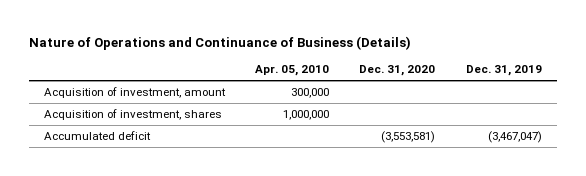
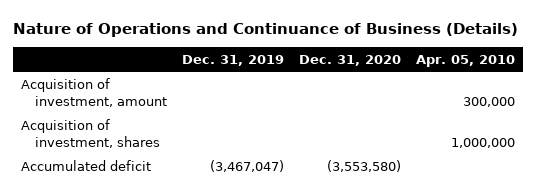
[381,131,436,144] (3,553,581) -> [326,160,401,173] (3,553,580)

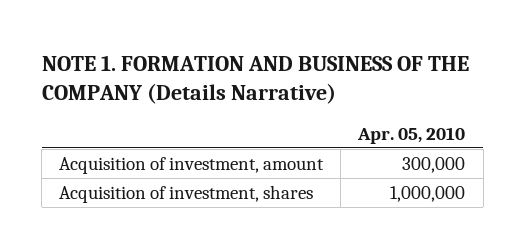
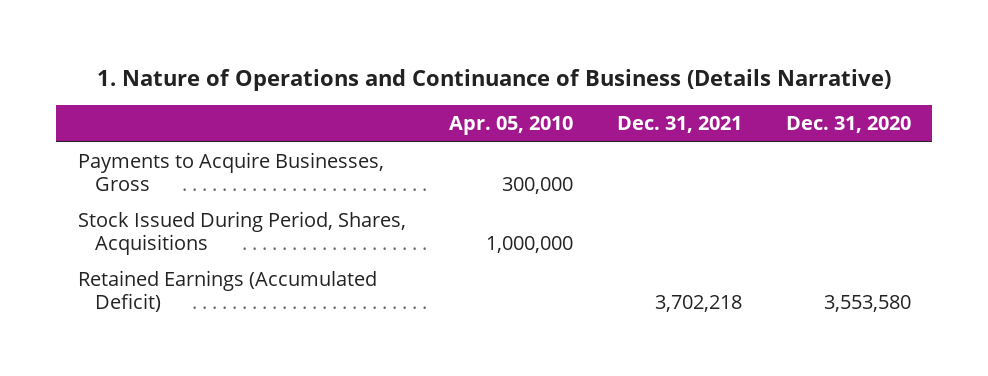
[41,54,469,105] NOTE 1. FORMATION AND BUSINESS OF THE COMPANY (Details Narrative) -> [97,68,892,91] 1. Nature of Operations and Continuance of Business (Details Narrative)
none -> [616,116,742,134] Dec. 31, 2021
none -> [785,116,911,134] Dec. 31, 2020
[59,156,325,174] Acquisition of investment, amount -> [77,152,384,191] Payments to Acquire Businesses, Gross
[59,184,314,203] Acquisition of investment, shares -> [77,211,406,255] Stock Issued During Period, Shares, Acquisitions
none -> [77,270,377,312] Retained Earnings (Accumulated Deficit)

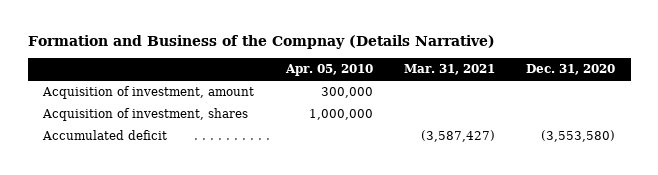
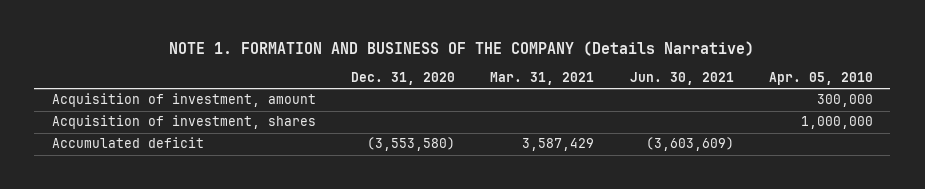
[27,35,495,50] Formation and Business of the Compnay (Details Narrative) -> [169,41,755,57] NOTE 1. FORMATION AND BUSINESS OF THE COMPANY (Details Narrative)
none -> [629,72,734,86] Jun. 30, 2021
[420,130,495,143] (3,587,427) -> [522,138,595,152] 3,587,429

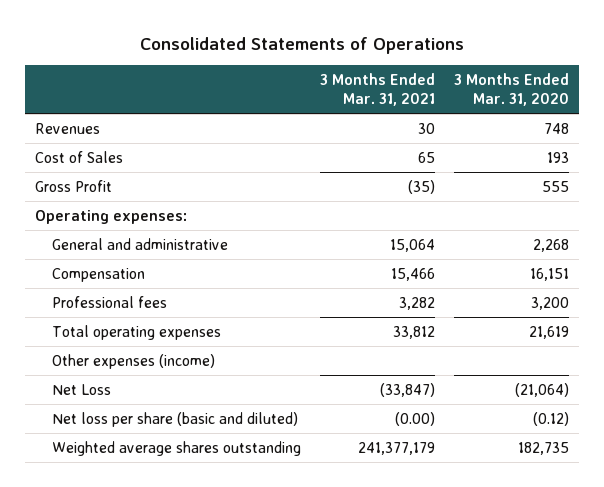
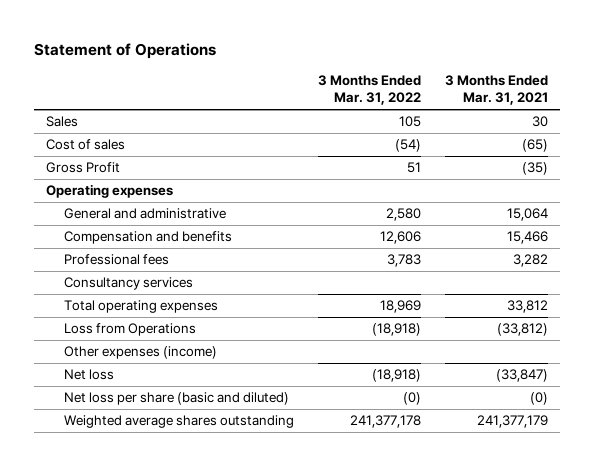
[140,36,465,54] Consolidated Statements of Operations -> [33,43,216,60] Statement of Operations
[454,72,570,107] 3 Months Ended Mar. 31, 2020 -> none
none -> [318,75,422,106] 3 Months Ended Mar. 31, 2022
[34,122,100,134] Revenues -> [45,116,78,128] Sales
[34,150,123,163] Cost of Sales -> [45,139,125,151] Cost of sales
[418,151,436,163] 65 -> [521,139,548,153] (65)
[34,209,187,224] Operating expenses: -> [45,184,173,199] Operating expenses
[52,267,146,282] Compensation -> [64,231,233,245] Compensation and benefits
none -> [64,277,194,291] Consultancy services
none -> [64,323,197,337] Loss from Operations
[52,383,112,395] Net Loss -> [64,369,115,381] Net loss
[395,411,436,426] (0.00) -> [529,392,548,406] (0)

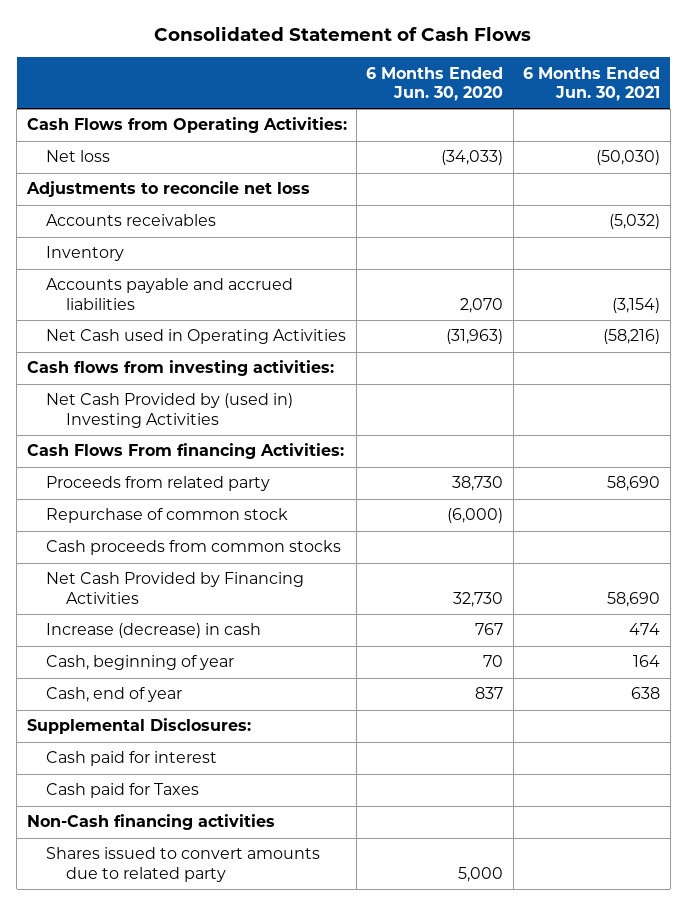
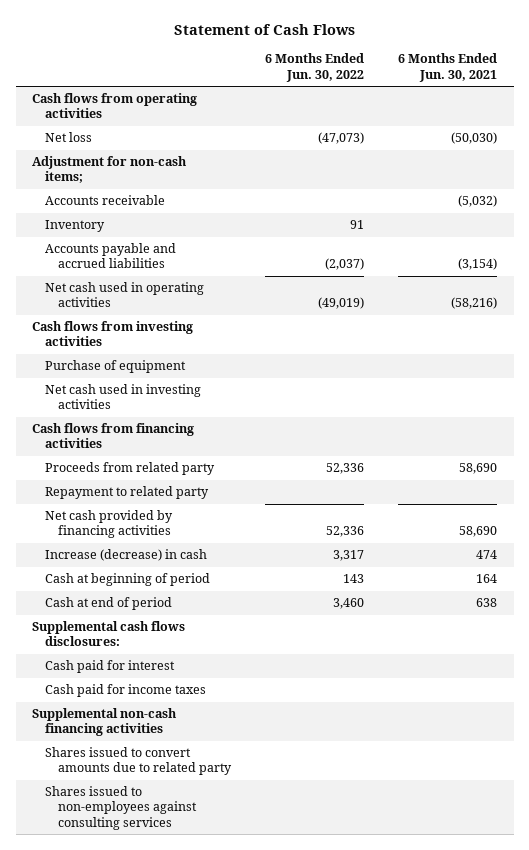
[154,26,532,42] Consolidated Statement of Cash Flows -> [173,23,355,35] Statement of Cash Flows
[366,66,504,101] 6 Months Ended Jun. 30, 2020 -> none
none -> [265,53,365,82] 6 Months Ended Jun. 30, 2022
[26,117,347,134] Cash Flows from Operating Activities: -> [32,93,198,119] Cash flows from operating activities
[25,181,310,198] Adjustments to reconcile net loss -> [32,156,188,184] Adjustment for non-cash items;
[46,214,217,227] Accounts receivables -> [45,195,166,206] Accounts receivable
[46,329,347,345] Net Cash used in Operating Activities -> [45,282,205,308] Net cash used in operating activities
[26,360,334,377] Cash flows from investing activities: -> [32,321,194,347] Cash flows from investing activities
none -> [45,360,187,374] Purchase of equipment
[46,393,294,428] Net Cash Provided by (used in) Investing Activities -> [45,384,202,410] Net cash used in investing activities
[26,443,344,460] Cash Flows From financing Activities: -> [32,423,195,449] Cash flows from financing activities
[46,508,289,524] Repurchase of common stock -> none
[46,540,342,556] Cash proceeds from common stocks -> none
none -> [45,486,210,500] Repayment to related party
[46,572,305,604] Net Cash Provided by Financing Activities -> [45,510,174,539] Net cash provided by financing activities
[46,655,235,671] Cash, beginning of year -> [45,573,211,587] Cash at beginning of period
[46,687,183,703] Cash, end of year -> [45,597,173,611] Cash at end of period
[26,718,251,735] Supplemental Disclosures: -> [32,621,186,647] Supplemental cash flows disclosures:
[46,783,200,799] Cash paid for Taxes -> [45,684,207,698] Cash paid for income taxes
[26,814,275,831] Non-Cash financing activities -> [32,708,178,737] Supplemental non-cash financing activities
none -> [45,786,198,830] Shares issued to non-employees against consulting services

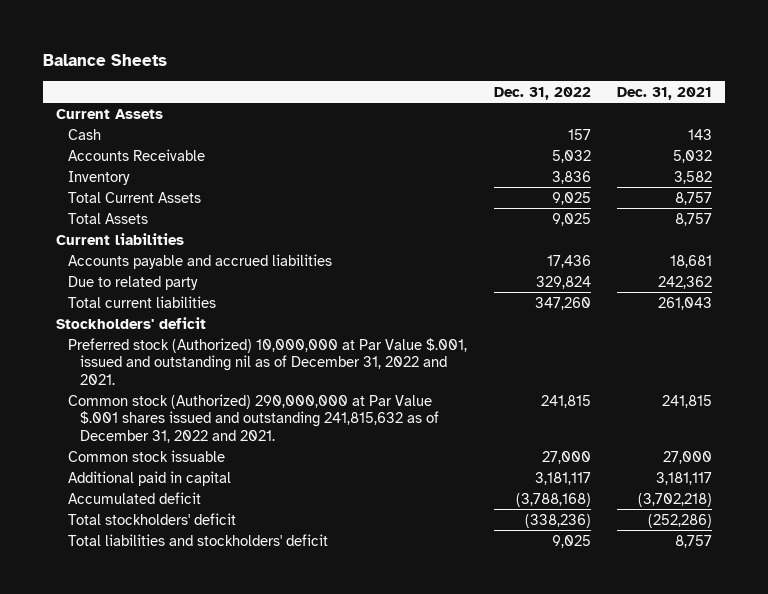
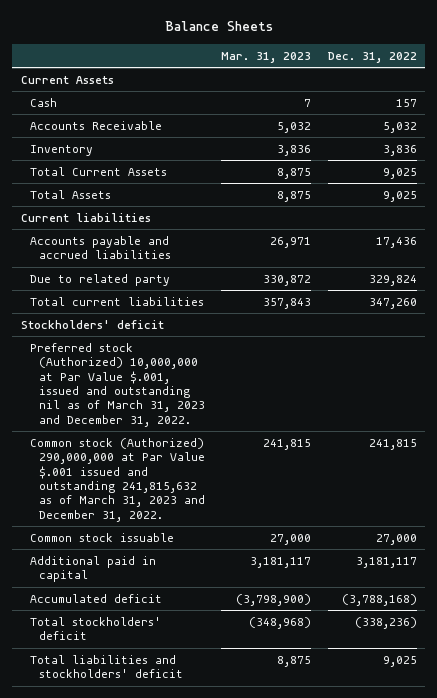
[617,86,713,100] Dec. 31, 2021 -> none
none -> [221,51,312,63] Mar. 31, 2023
[67,337,467,385] Preferred stock (Authorized) 10,000,000 at Par Value $.001, issued and outstanding nil as of December 31, 2022 and 2021. -> [29,342,205,427] Preferred stock (Authorized) 10,000,000 at Par Value $.001, issued and outstanding nil as of March 31, 2023 and December 31, 2022.
[67,393,439,443] Common stock (Authorized) 290,000,000 at Par Value $.001 shares issued and outstanding 241,815,632 as of December 31, 2022 and 2021. -> [29,437,205,522] Common stock (Authorized) 290,000,000 at Par Value $.001 issued and outstanding 241,815,632 as of March 31, 2023 and December 31, 2022.

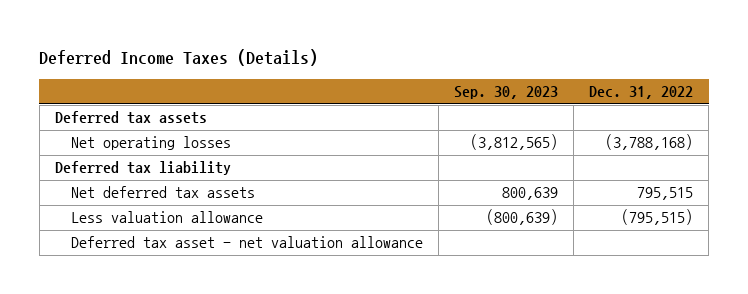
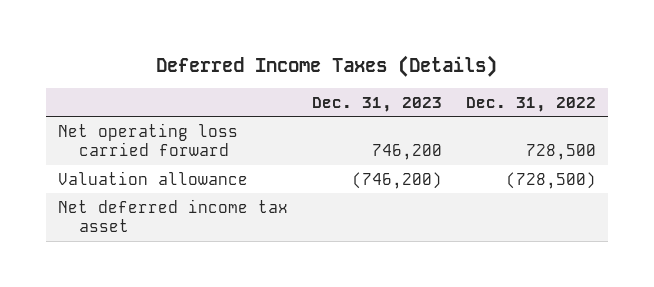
[454,86,559,100] Sep. 30, 2023 -> none
none -> [312,96,443,112] Dec. 31, 2023
[55,111,208,125] Deferred tax assets -> none
[55,161,232,176] Deferred tax liability -> none
[70,186,255,199] Net deferred tax assets -> none
[70,136,231,151] Net operating losses -> [58,122,239,157] Net operating loss carried forward
[605,134,694,151] (3,788,168) -> [525,144,596,161] 728,500
[70,211,263,224] Less valuation allowance -> [58,170,249,185] Valuation allowance
[621,209,694,226] (795,515) -> [505,171,596,189] (728,500)
[70,236,423,249] Deferred tax asset - net valuation allowance -> [58,198,289,233] Net deferred income tax asset

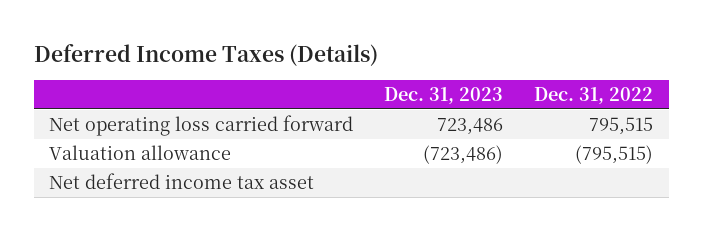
[372,144,443,161] 746,200 -> [437,118,504,136] 723,486
[525,144,596,161] 728,500 -> [589,117,654,136] 795,515
[352,171,443,189] (746,200) -> [423,145,504,165] (723,486)
[505,171,596,189] (728,500) -> [575,145,654,165] (795,515)

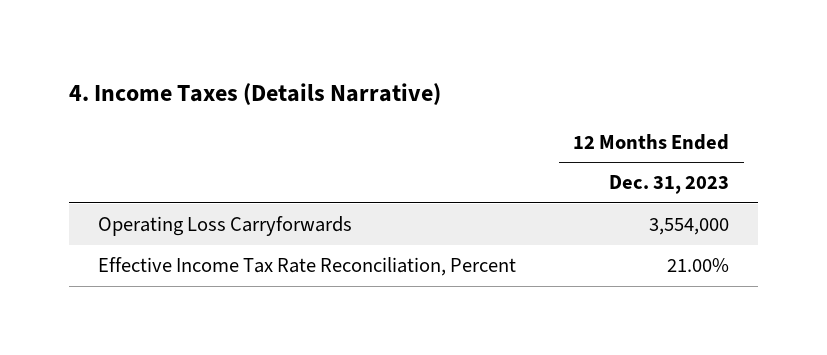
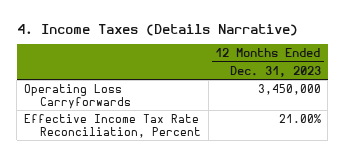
[649,218,730,236] 3,554,000 -> [257,83,321,95] 3,450,000

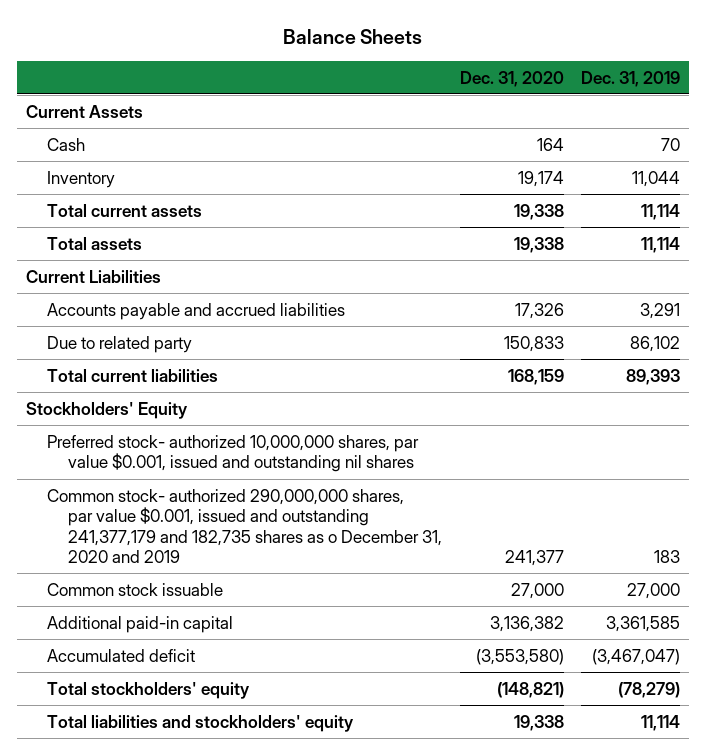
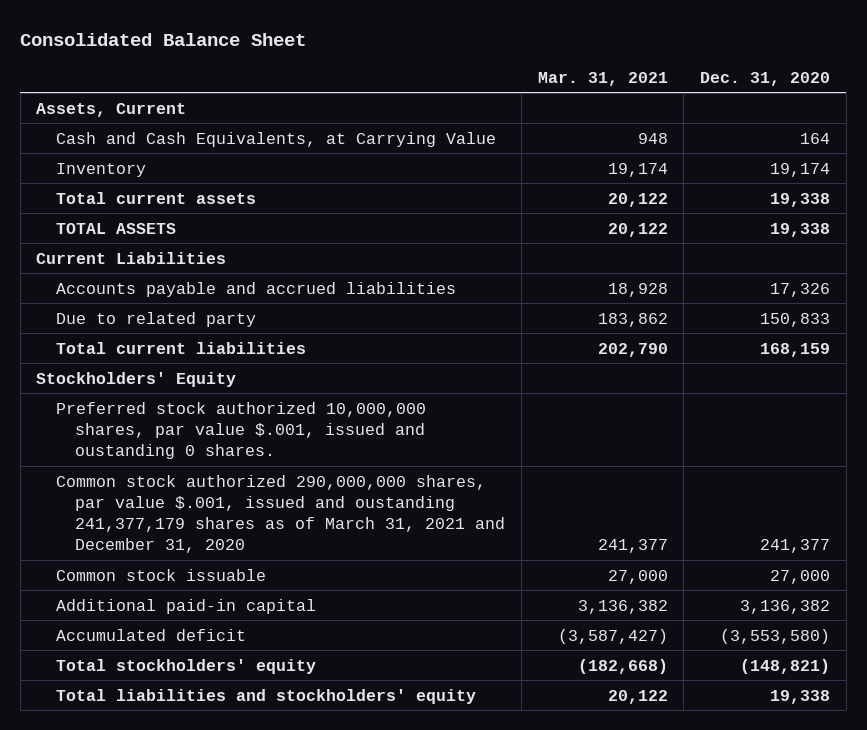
[283,28,423,44] Balance Sheets -> [20,32,307,46] Consolidated Balance Sheet
[581,70,681,87] Dec. 31, 2019 -> none
none -> [537,71,668,86] Mar. 31, 2021
[26,104,144,118] Current Assets -> [36,102,187,117] Assets, Current
[47,137,86,151] Cash -> [55,131,496,147] Cash and Cash Equivalents, at Carrying Value
[47,236,143,250] Total assets -> [55,222,176,234] TOTAL ASSETS
[47,434,420,473] Preferred stock- authorized 10,000,000 shares, par value $0.001, issued and outstanding nil shares -> [55,401,426,460] Preferred stock authorized 10,000,000 shares, par value $.001, issued and oustanding 0 shares.
[47,488,443,564] Common stock- authorized 290,000,000 shares, par value $0.001, issued and outstanding 241,377,179 and 182,735 shares as o December 31, 2020 and 2019 -> [55,474,506,554] Common stock authorized 290,000,000 shares, par value $.001, issued and oustanding 241,377,179 shares as of March 31, 2021 and December 31, 2020

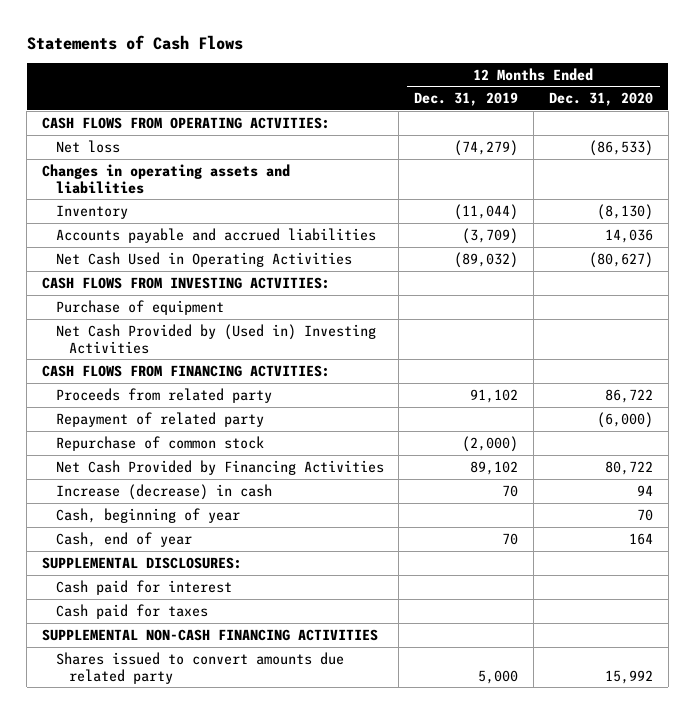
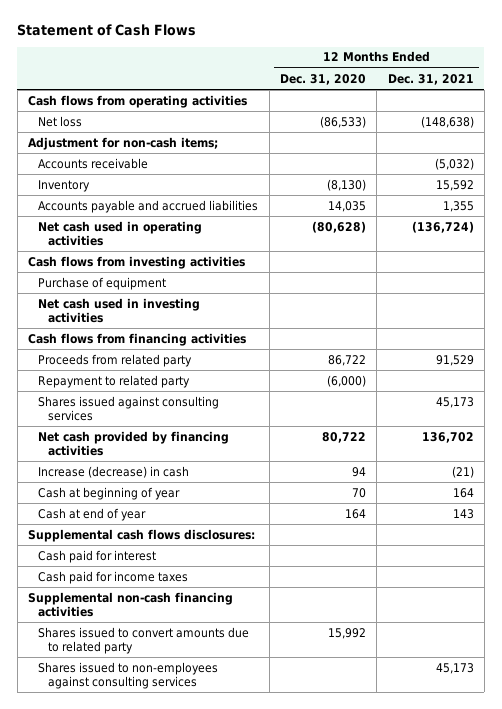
[26,34,243,50] Statements of Cash Flows -> [17,23,197,36] Statement of Cash Flows
[414,92,519,107] Dec. 31, 2019 -> none
none -> [387,73,474,85] Dec. 31, 2021
[41,116,330,129] CASH FLOWS FROM OPERATING ACTVITIES: -> [27,94,247,108] Cash flows from operating activities
[41,163,290,194] Changes in operating assets and liabilities -> none
none -> [27,136,218,150] Adjustment for non-cash items;
none -> [38,157,149,169] Accounts receivable
[604,228,653,243] 14,036 -> [327,200,366,212] 14,035
[55,251,352,267] Net Cash Used in Operating Activities -> [38,220,203,246] Net cash used in operating activities
[588,251,653,268] (80,627) -> [311,220,366,233] (80,628)
[41,276,330,289] CASH FLOWS FROM INVESTING ACTVITIES: -> [27,255,245,269] Cash flows from investing activities
[55,323,376,354] Net Cash Provided by (Used in) Investing Activities -> [38,297,201,323] Net cash used in investing activities
[41,364,330,377] CASH FLOWS FROM FINANCING ACTVITIES: -> [27,332,246,346] Cash flows from financing activities
[55,435,264,451] Repurchase of common stock -> none
[55,411,264,427] Repayment of related party -> [38,374,191,388] Repayment to related party
none -> [38,395,220,421] Shares issued against consulting services
[55,459,384,475] Net Cash Provided by Financing Activities -> [38,430,230,456] Net cash provided by financing activities
[55,507,240,523] Cash, beginning of year -> [38,486,181,500] Cash at beginning of year
[55,531,192,547] Cash, end of year -> [38,507,147,521] Cash at end of year
[41,556,242,569] SUPPLEMENTAL DISCLOSURES: -> [27,528,255,542] Supplemental cash flows disclosures:
[55,603,208,619] Cash paid for taxes -> [38,570,189,584] Cash paid for income taxes
[41,628,378,641] SUPPLEMENTAL NON-CASH FINANCING ACTIVITIES -> [27,591,233,617] Supplemental non-cash financing activities
[55,651,344,684] Shares issued to convert amounts due related party -> [38,626,250,654] Shares issued to convert amounts due to related party
none -> [38,661,219,689] Shares issued to non-employees against consulting services

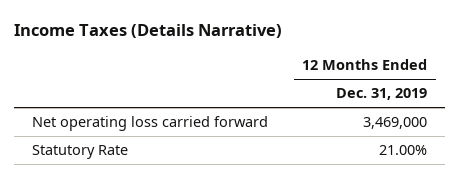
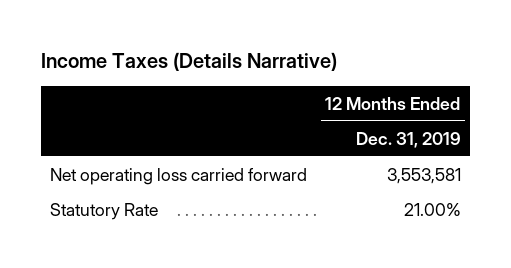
[363,117,428,130] 3,469,000 -> [386,167,461,184] 3,553,581

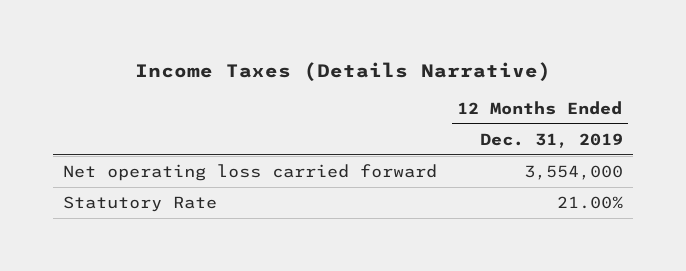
[386,167,461,184] 3,553,581 -> [523,164,623,180] 3,554,000

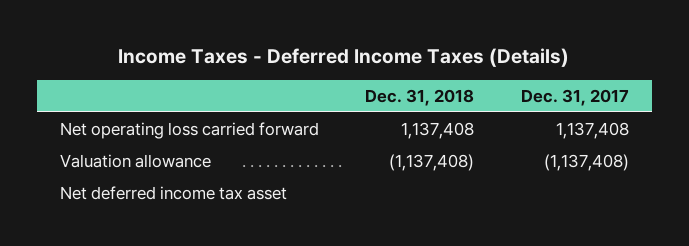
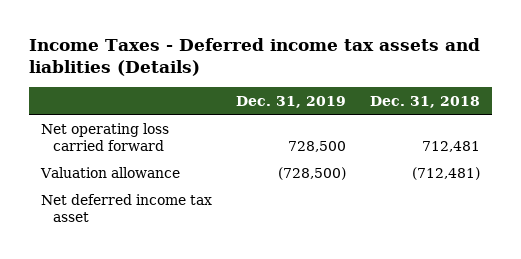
[118,47,570,67] Income Taxes - Deferred Income Taxes (Details) -> [28,37,480,76] Income Taxes - Deferred income tax assets and liablities (Details)
[520,88,629,106] Dec. 31, 2017 -> none
none -> [235,95,346,108] Dec. 31, 2019
[401,122,475,140] 1,137,408 -> [422,141,481,153] 712,481
[389,154,475,172] (1,137,408) -> [412,166,481,180] (712,481)

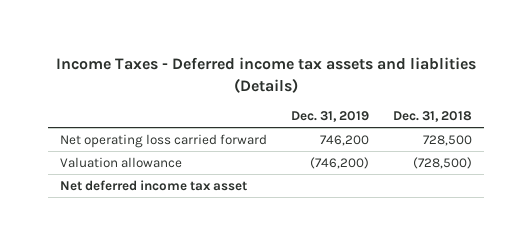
[287,141,346,153] 728,500 -> [319,134,369,146] 746,200
[422,141,481,153] 712,481 -> [423,134,473,146] 728,500
[277,166,346,180] (728,500) -> [309,156,369,169] (746,200)
[412,166,481,180] (712,481) -> [413,156,473,169] (728,500)

